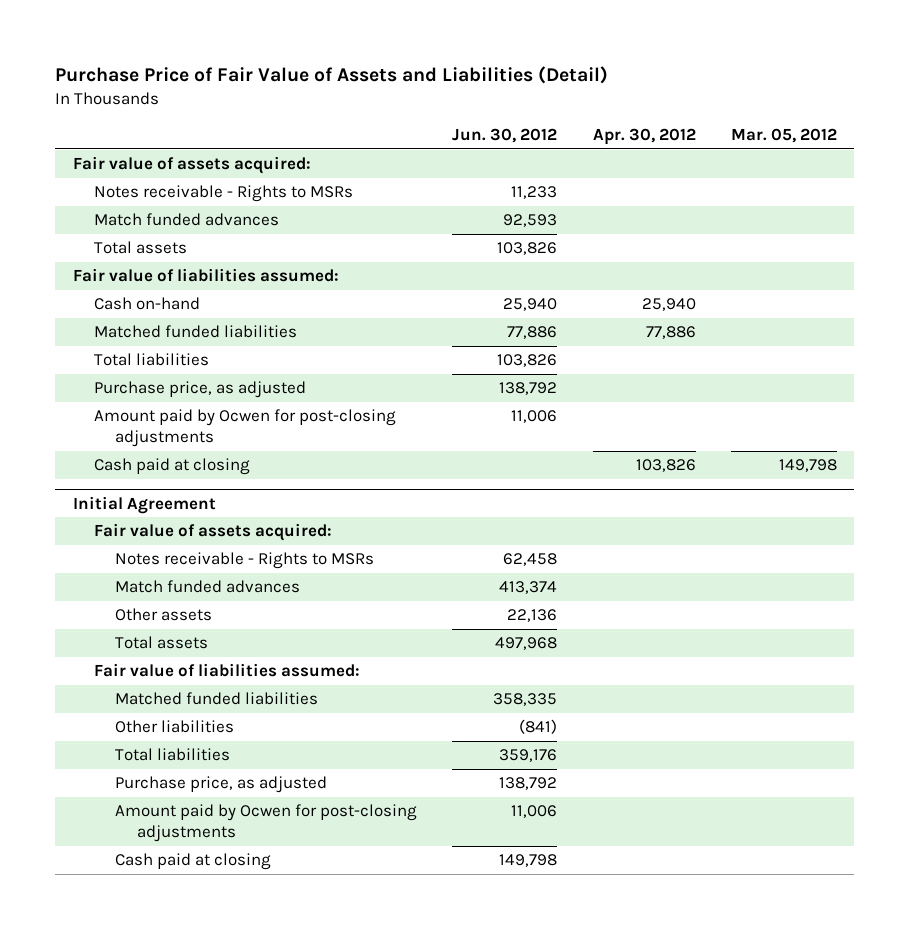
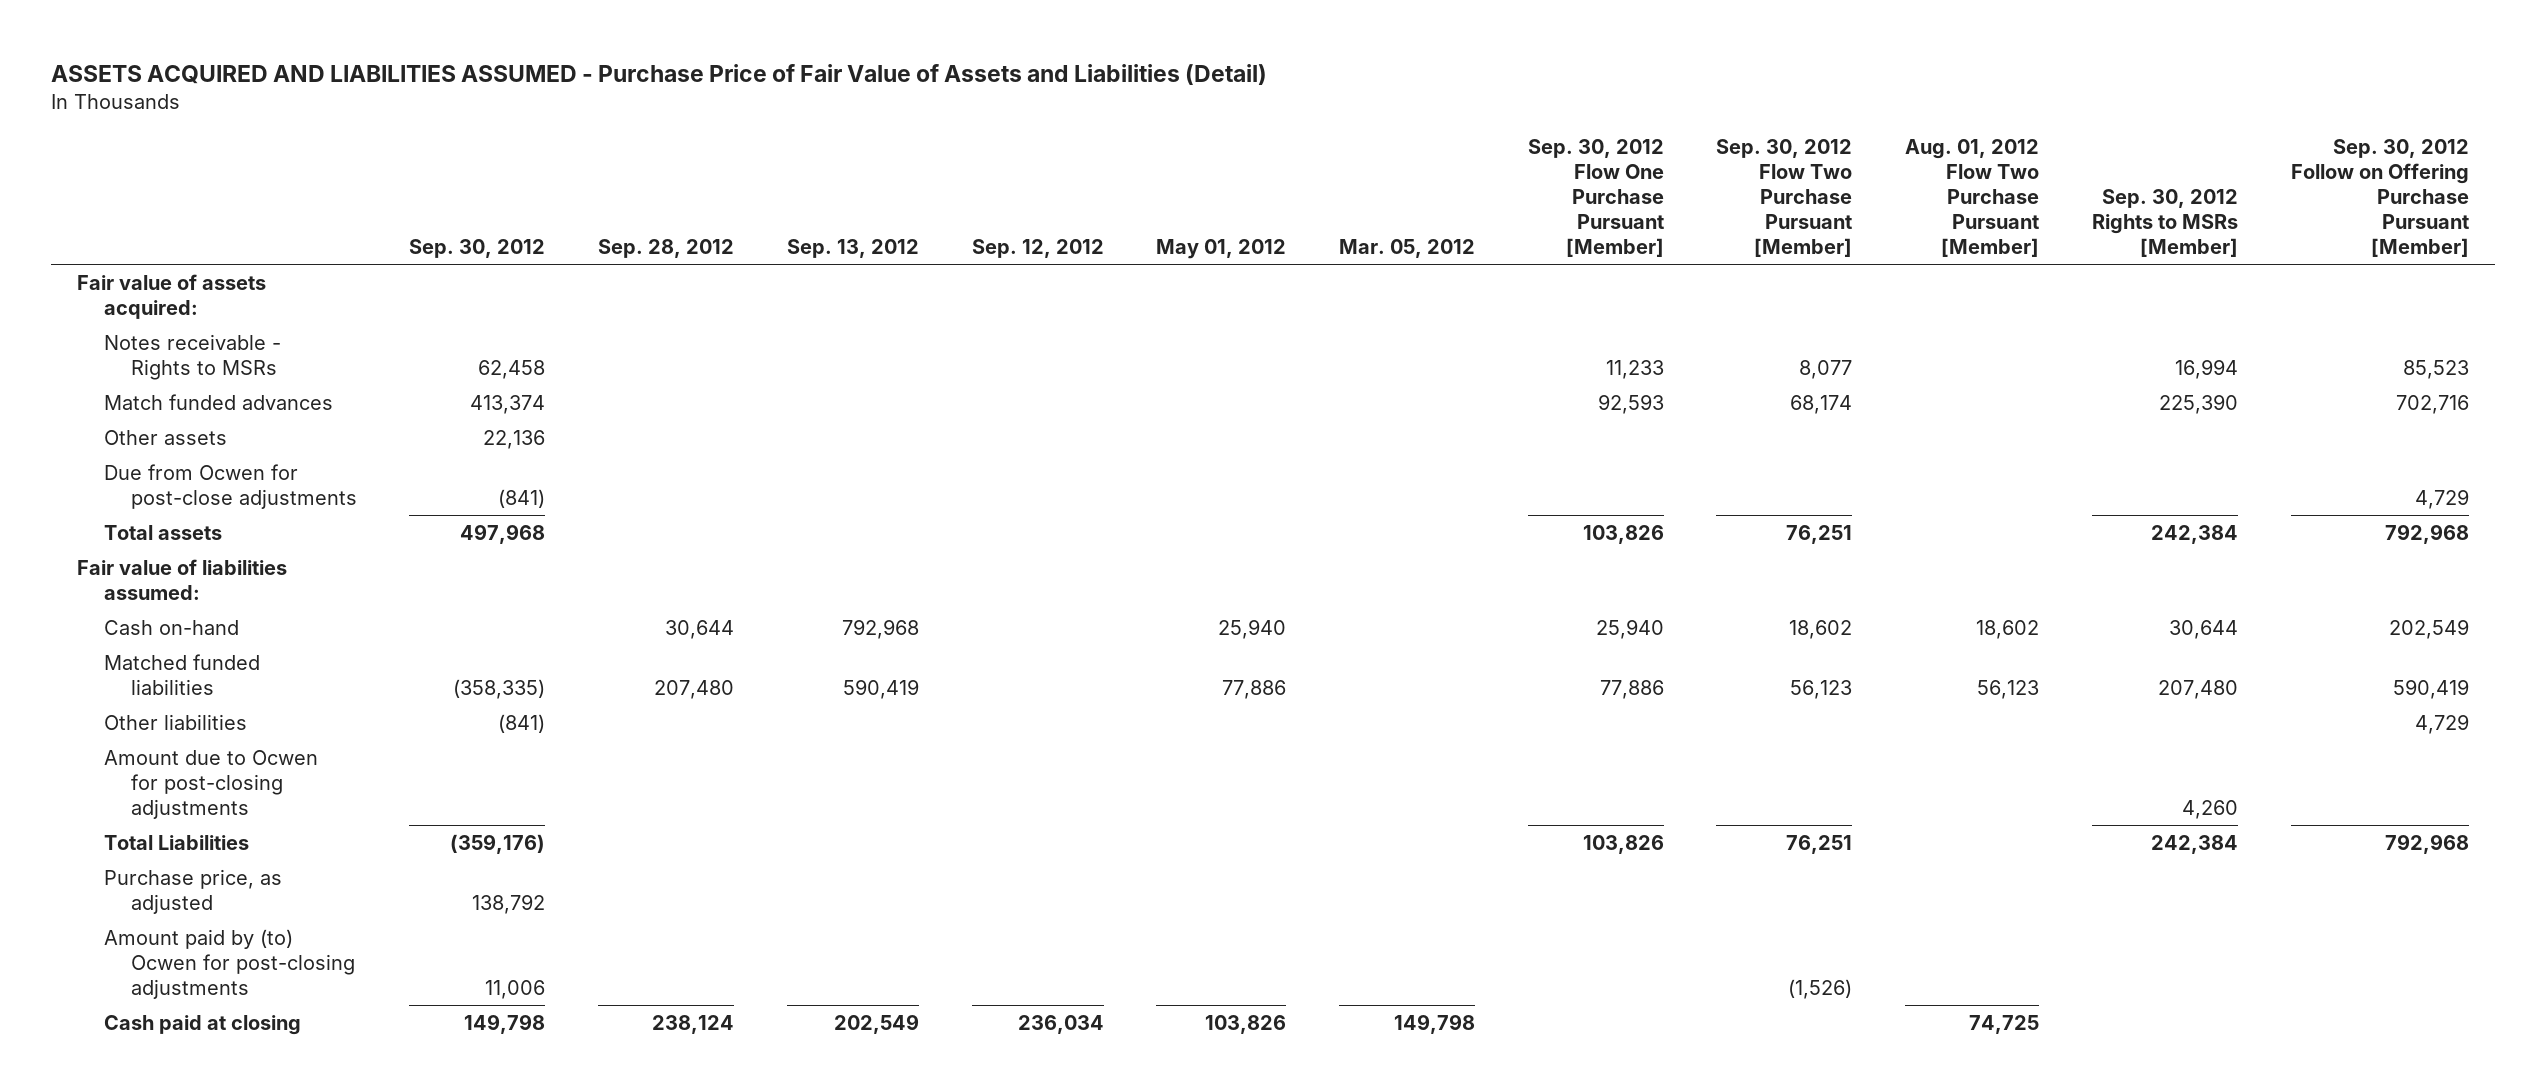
[55,66,609,85] Purchase Price of Fair Value of Assets and Liabilities (Detail) -> [50,63,1267,85] ASSETS ACQUIRED AND LIABILITIES ASSUMED - Purchase Price of Fair Value of Assets and Liabilities (Detail)
[452,128,558,144] Jun. 30, 2012 -> none
[592,128,696,146] Apr. 30, 2012 -> none
none -> [409,238,546,258] Sep. 30, 2012
none -> [598,238,735,258] Sep. 28, 2012
none -> [786,238,919,258] Sep. 13, 2012
none -> [971,238,1104,258] Sep. 12, 2012
none -> [1156,238,1287,259] May 01, 2012
none -> [1527,139,1664,257] Sep. 30, 2012 Flow One Purchase Pursuant [Member]
none -> [1716,139,1853,257] Sep. 30, 2012 Flow Two Purchase Pursuant [Member]
none -> [1905,139,2040,257] Aug. 01, 2012 Flow Two Purchase Pursuant [Member]
none -> [2091,189,2238,257] Sep. 30, 2012 Rights to MSRs [Member]
none -> [2290,139,2469,257] Sep. 30, 2012 Follow on Offering Purchase Pursuant [Member]
none -> [103,429,227,445] Other assets
none -> [103,463,357,509] Due from Ocwen for post-close adjustments
none -> [103,713,247,730] Other liabilities
none -> [103,749,318,819] Amount due to Ocwen for post-closing adjustments
[94,353,210,367] Total liabilities -> [103,834,249,850] Total Liabilities
[94,409,397,448] Amount paid by Ocwen for post-closing adjustments -> [103,928,355,999] Amount paid by (to) Ocwen for post-closing adjustments
[72,495,216,514] Initial Agreement -> none
[94,523,333,542] Fair value of assets acquired: -> none
[115,552,375,570] Notes receivable - Rights to MSRs -> none
[115,580,301,594] Match funded advances -> none
[115,608,213,622] Other assets -> none
[115,636,209,650] Total assets -> none
[94,663,361,678] Fair value of liabilities assumed: -> none
[115,692,319,706] Matched funded liabilities -> none
[115,720,235,734] Other liabilities -> none
[115,748,231,762] Total liabilities -> none
[115,776,328,794] Purchase price, as adjusted -> none
[115,804,418,843] Amount paid by Ocwen for post-closing adjustments -> none
[115,853,272,871] Cash paid at closing -> none

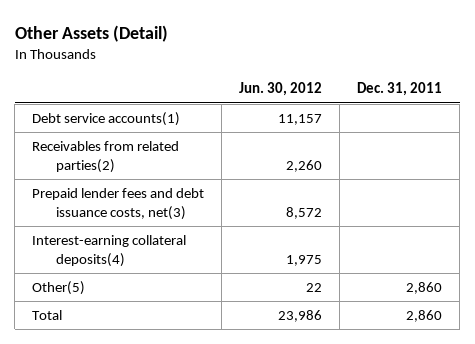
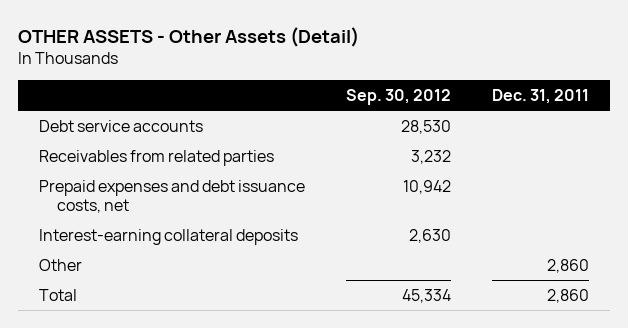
[14,24,168,42] Other Assets (Detail) -> [17,26,359,47] OTHER ASSETS - Other Assets (Detail)
[239,82,323,97] Jun. 30, 2012 -> none
none -> [345,89,451,106] Sep. 30, 2012
[32,112,181,127] Debt service accounts(1) -> [38,119,203,132] Debt service accounts
[32,141,180,173] Receivables from related parties(2) -> [38,149,274,166] Receivables from related parties
[32,188,205,220] Prepaid lender fees and debt issuance costs, net(3) -> [38,179,305,214] Prepaid expenses and debt issuance costs, net
[32,235,187,267] Interest-earning collateral deposits(4) -> [38,228,298,245] Interest-earning collateral deposits
[32,281,86,296] Other(5) -> [38,258,82,271] Other

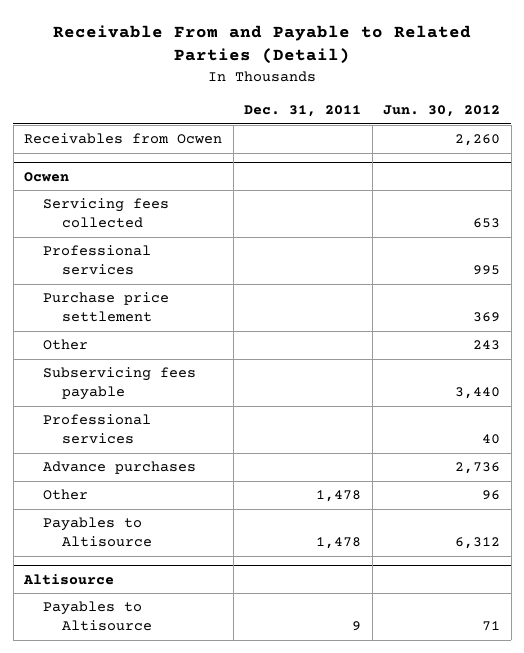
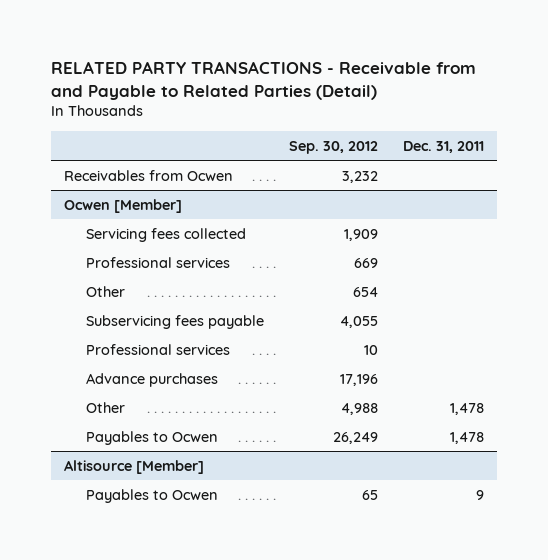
[53,24,472,65] Receivable From and Payable to Related Parties (Detail) -> [51,60,477,100] RELATED PARTY TRANSACTIONS - Receivable from and Payable to Related Parties (Detail)
[383,105,501,118] Jun. 30, 2012 -> none
none -> [288,140,378,154] Sep. 30, 2012
[24,171,70,182] Ocwen -> [63,198,182,213] Ocwen [Member]
[43,292,170,323] Purchase price settlement -> none
[43,517,153,548] Payables to Altisource -> [85,430,218,445] Payables to Ocwen
[23,573,115,585] Altisource -> [63,459,204,474] Altisource [Member]
[43,601,153,632] Payables to Altisource -> [85,488,218,503] Payables to Ocwen

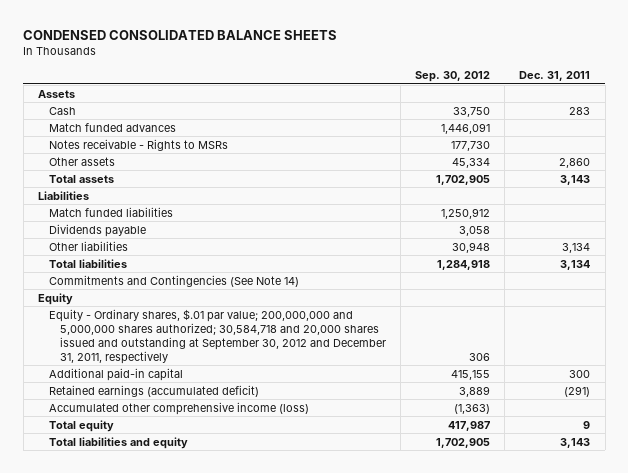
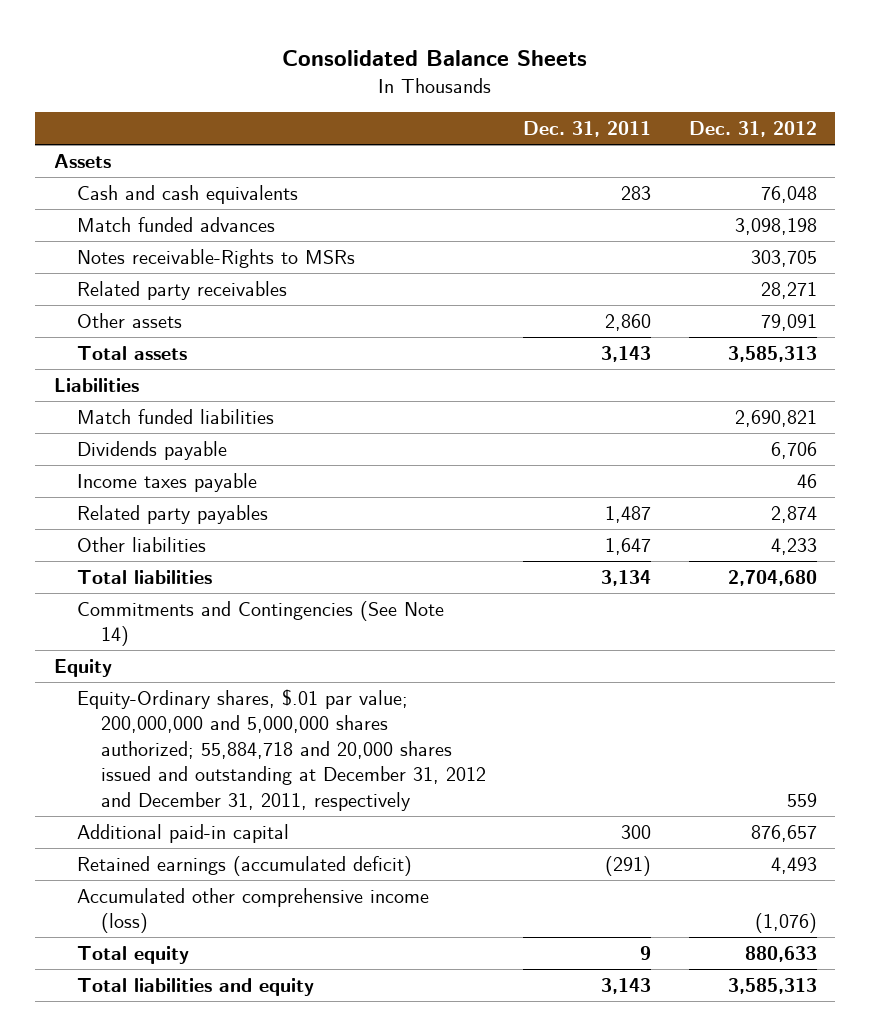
[23,30,338,41] CONDENSED CONSOLIDATED BALANCE SHEETS -> [282,49,588,66] Consolidated Balance Sheets
[415,71,491,83] Sep. 30, 2012 -> none
none -> [688,121,817,138] Dec. 31, 2012
[48,106,76,115] Cash -> [77,184,299,204] Cash and cash equivalents
[48,138,228,151] Notes receivable - Rights to MSRs -> [77,248,356,268] Notes receivable-Rights to MSRs
none -> [77,280,288,300] Related party receivables
none -> [77,472,258,492] Income taxes payable
none -> [77,504,269,524] Related party payables
[562,242,591,253] 3,134 -> [605,537,652,555] 1,647
[48,308,386,364] Equity - Ordinary shares, $.01 par value; 200,000,000 and 5,000,000 shares authorized; 30,584,718 and 20,000 shares issued and outstanding at September 30, 2012 and December 31, 2011, respectively -> [77,688,486,811] Equity-Ordinary shares, $.01 par value; 200,000,000 and 5,000,000 shares authorized; 55,884,718 and 20,000 shares issued and outstanding at December 31, 2012 and December 31, 2011, respectively

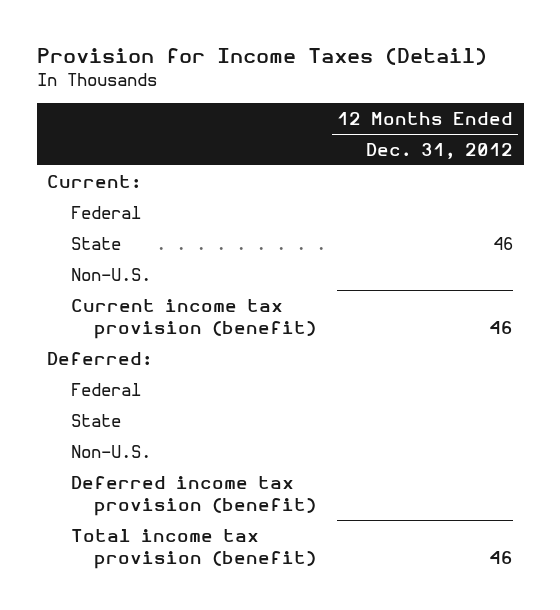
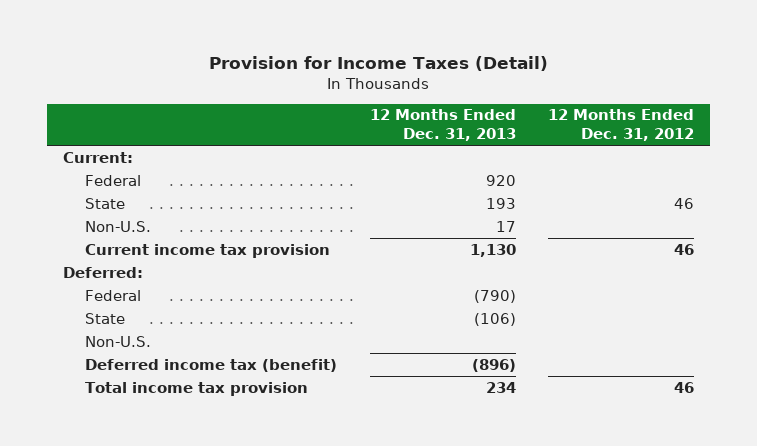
none -> [369,109,516,142] 12 Months Ended Dec. 31, 2013
[70,298,316,339] Current income tax provision (benefit) -> [85,243,331,258] Current income tax provision
[70,475,316,516] Deferred income tax provision (benefit) -> [85,358,338,372] Deferred income tax (benefit)
[70,528,316,569] Total income tax provision (benefit) -> [85,381,309,396] Total income tax provision

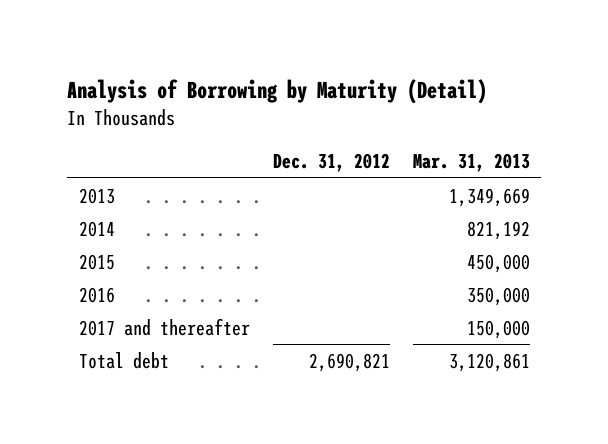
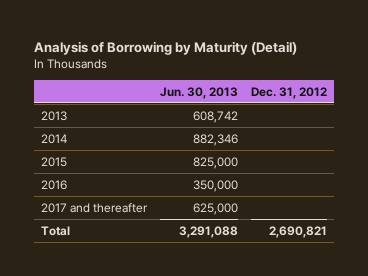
[412,153,530,173] Mar. 31, 2013 -> none
none -> [159,86,238,99] Jun. 30, 2013
[78,351,169,369] Total debt -> [40,225,70,236] Total

